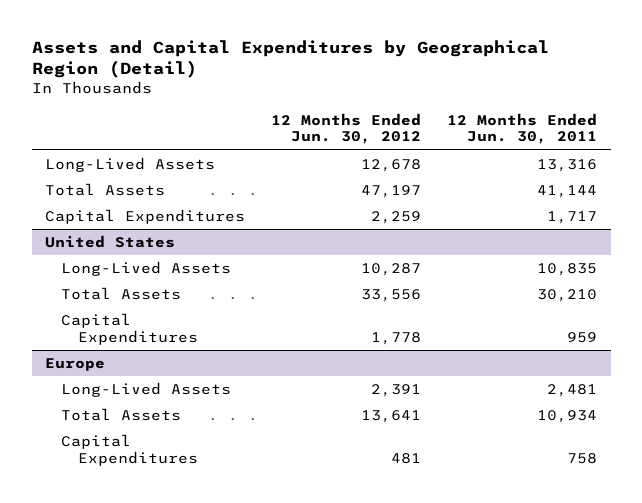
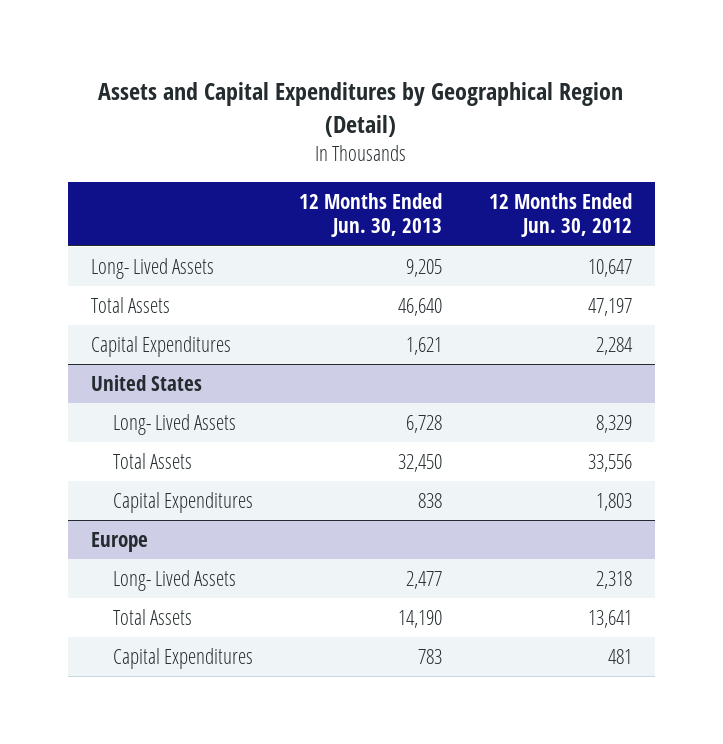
[447,112,598,145] 12 Months Ended Jun. 30, 2011 -> none
none -> [299,192,443,238] 12 Months Ended Jun. 30, 2013
[44,157,215,173] Long-Lived Assets -> [91,258,215,280] Long- Lived Assets
[361,159,422,173] 12,678 -> [587,259,632,278] 10,647
[371,211,422,225] 2,259 -> [595,337,633,356] 2,284
[61,261,232,277] Long-Lived Assets -> [113,414,237,436] Long- Lived Assets
[361,263,422,277] 10,287 -> [595,415,632,434] 8,329
[371,331,422,345] 1,778 -> [595,493,632,512] 1,803
[61,382,232,398] Long-Lived Assets -> [113,570,237,592] Long- Lived Assets
[371,384,422,398] 2,391 -> [595,571,632,590] 2,318

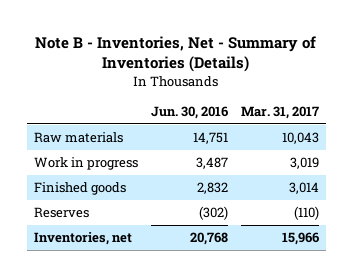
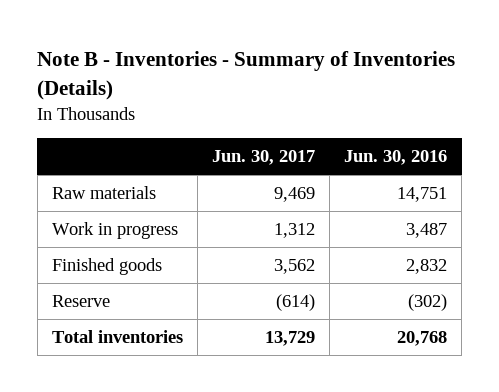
[35,35,317,73] Note B - Inventories, Net - Summary of Inventories (Details) -> [37,51,456,100] Note B - Inventories - Summary of Inventories (Details)
[241,105,320,119] Mar. 31, 2017 -> none
none -> [211,150,315,166] Jun. 30, 2017
[33,206,89,218] Reserves -> [51,295,110,308] Reserve
[33,231,132,245] Inventories, net -> [51,330,183,344] Total inventories

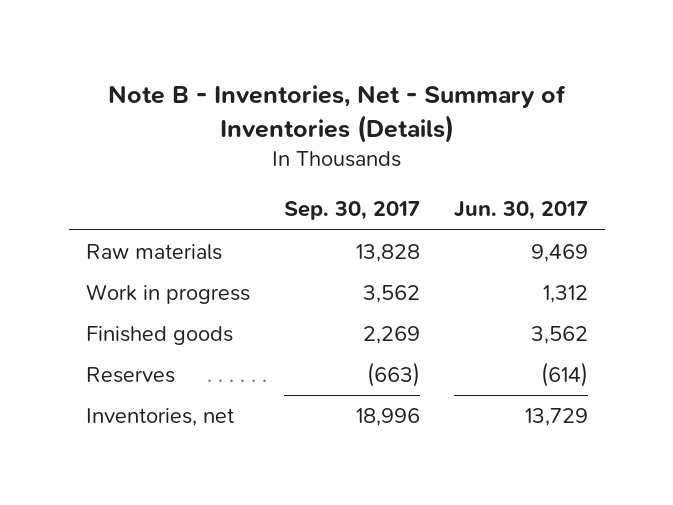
[37,51,456,100] Note B - Inventories - Summary of Inventories (Details) -> [107,84,566,143] Note B - Inventories, Net - Summary of Inventories (Details)
[344,150,448,166] Jun. 30, 2016 -> none
none -> [283,201,420,221] Sep. 30, 2017
[51,295,110,308] Reserve -> [85,367,175,384] Reserves
[51,330,183,344] Total inventories -> [85,408,234,427] Inventories, net

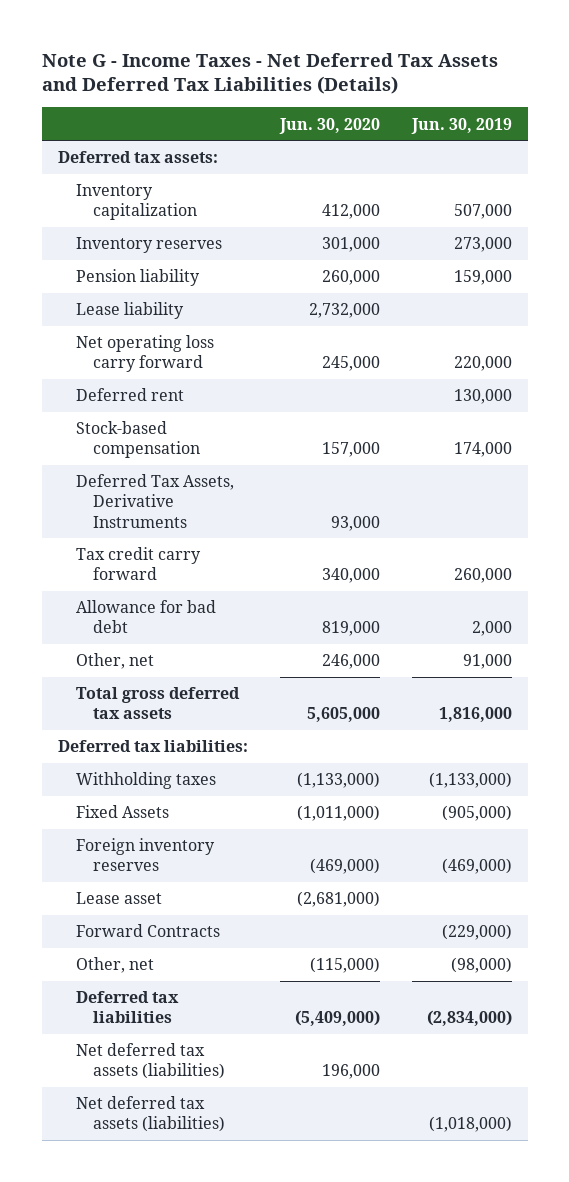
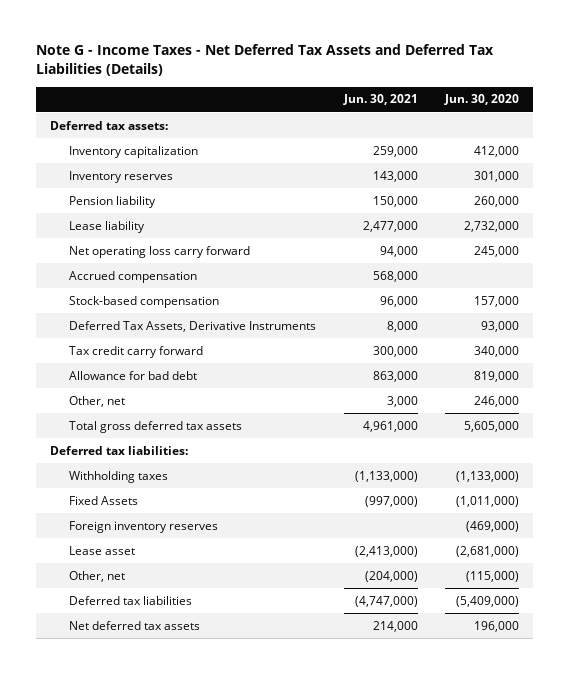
[410,117,512,134] Jun. 30, 2019 -> none
none -> [342,94,418,106] Jun. 30, 2021
[75,388,184,402] Deferred rent -> none
none -> [68,270,197,283] Accrued compensation
[75,924,220,938] Forward Contracts -> none
[75,1096,226,1133] Net deferred tax assets (liabilities) -> none
[75,1043,226,1080] Net deferred tax assets (liabilities) -> [68,620,200,630] Net deferred tax assets

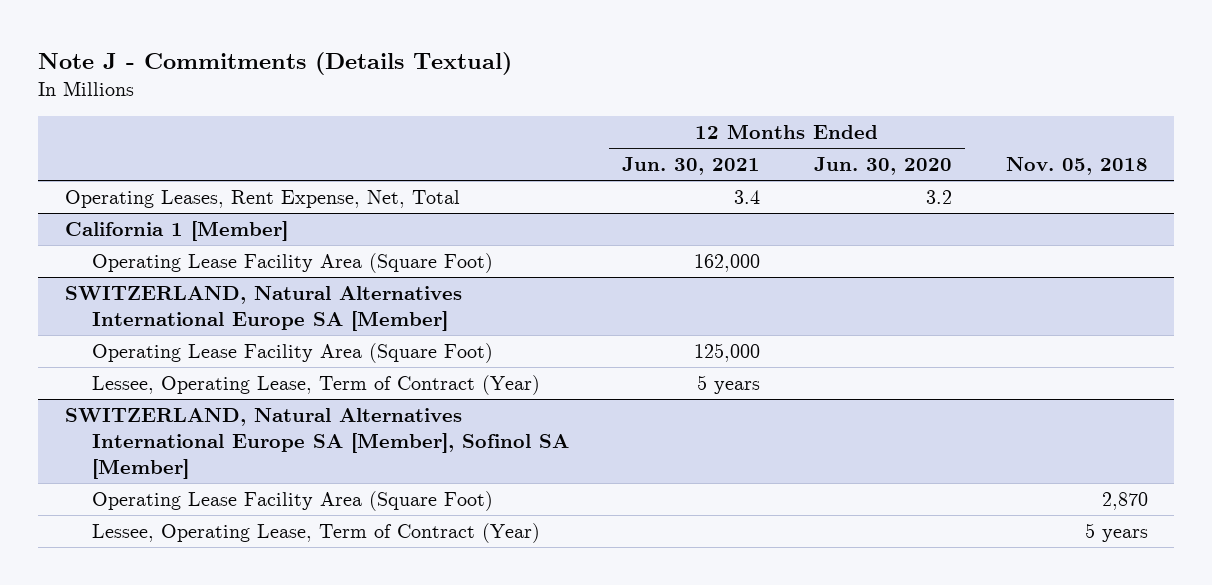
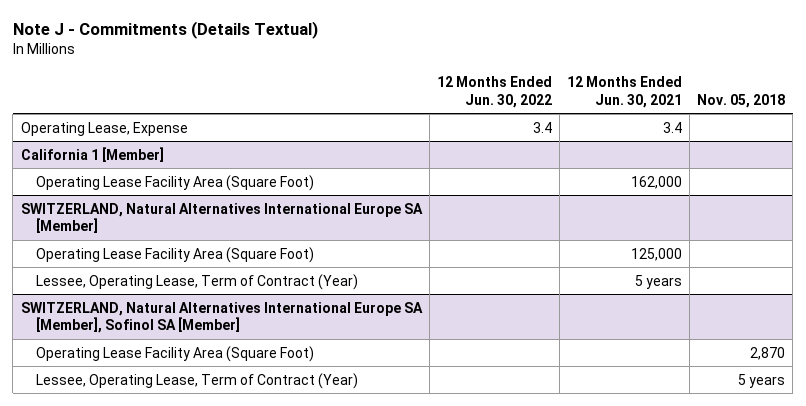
[813,157,952,176] Jun. 30, 2020 -> none
none -> [436,75,552,108] 12 Months Ended Jun. 30, 2022
[64,189,460,208] Operating Leases, Rent Expense, Net, Total -> none
none -> [20,121,188,136] Operating Lease, Expense

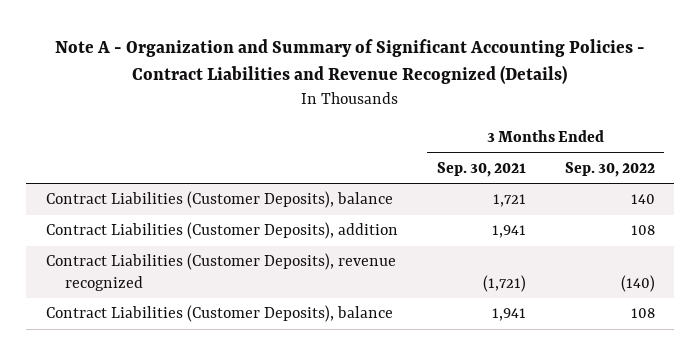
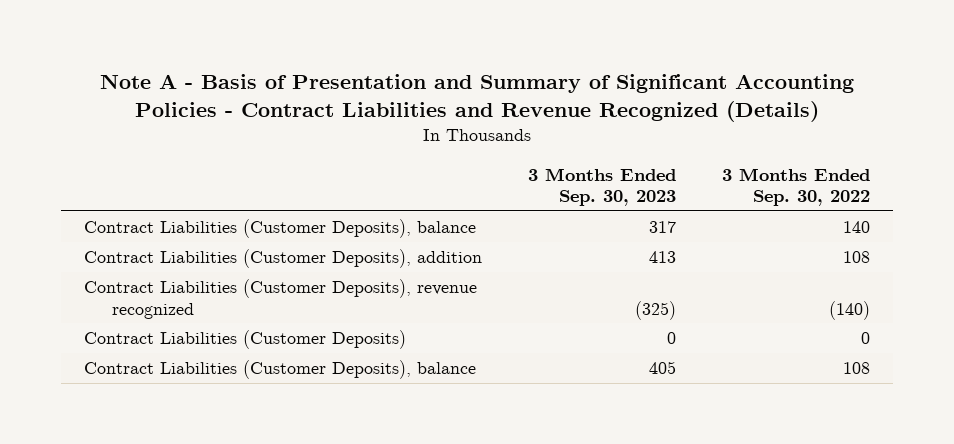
[55,39,646,85] Note A - Organization and Summary of Significant Accounting Policies - Contract Liabilities and Revenue Recognized (Details) -> [100,74,855,123] Note A - Basis of Presentation and Summary of Significant Accounting Policies - Contract Liabilities and Revenue Recognized (Details)
[436,161,526,177] Sep. 30, 2021 -> none
none -> [528,167,677,206] 3 Months Ended Sep. 30, 2023
none -> [84,330,407,350] Contract Liabilities (Customer Deposits)

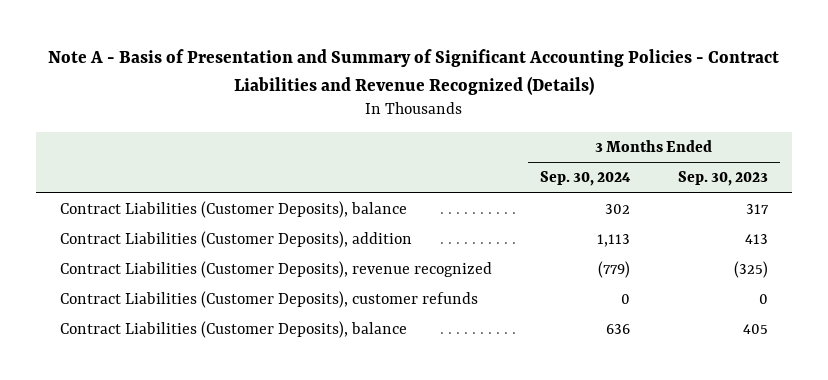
[721,167,870,206] 3 Months Ended Sep. 30, 2022 -> none
none -> [540,171,632,187] Sep. 30, 2024
[84,330,407,350] Contract Liabilities (Customer Deposits) -> [60,291,479,309] Contract Liabilities (Customer Deposits), customer refunds

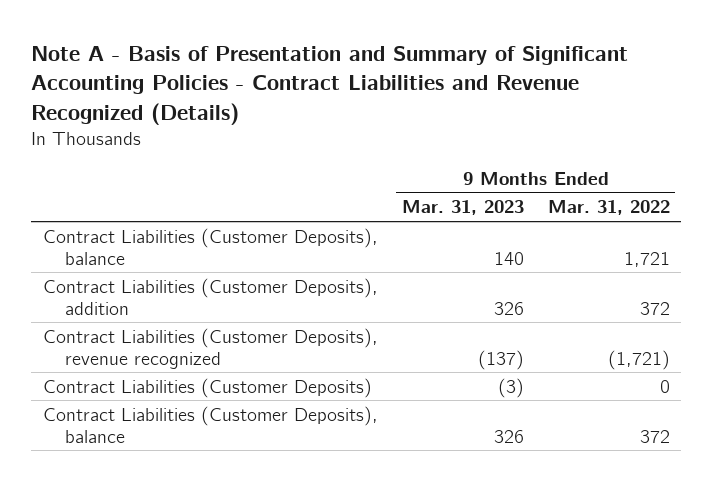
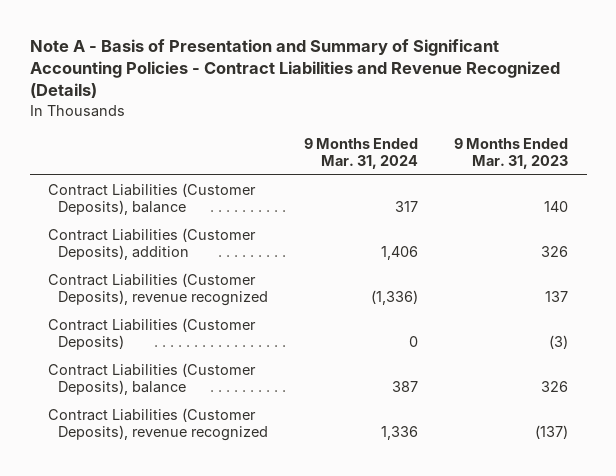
[547,200,670,216] Mar. 31, 2022 -> none
none -> [304,137,419,170] 9 Months Ended Mar. 31, 2024
none -> [47,273,269,307] Contract Liabilities (Customer Deposits), revenue recognized
[43,327,379,369] Contract Liabilities (Customer Deposits), revenue recognized -> [47,408,269,442] Contract Liabilities (Customer Deposits), revenue recognized

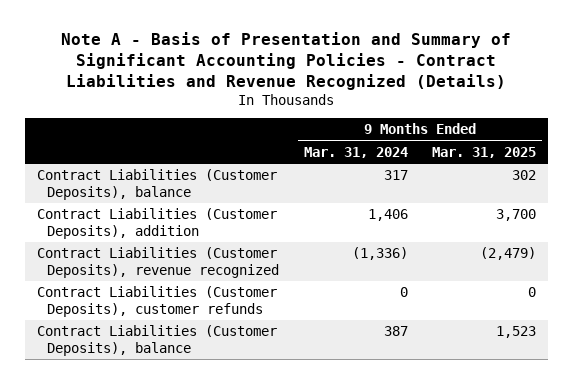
[454,137,569,170] 9 Months Ended Mar. 31, 2023 -> none
none -> [432,146,537,158] Mar. 31, 2025
[47,318,256,351] Contract Liabilities (Customer Deposits) -> [36,286,277,317] Contract Liabilities (Customer Deposits), customer refunds
[47,408,269,442] Contract Liabilities (Customer Deposits), revenue recognized -> none

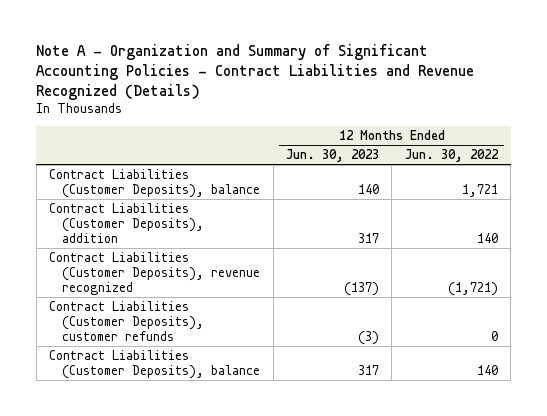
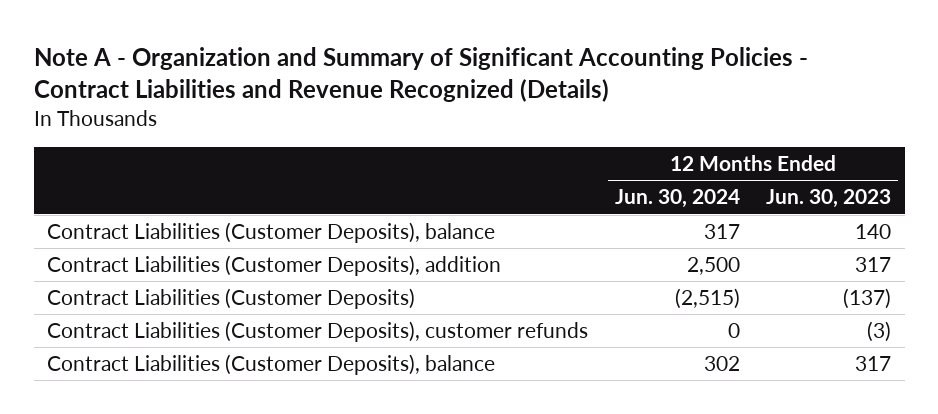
[404,149,499,163] Jun. 30, 2022 -> none
none -> [614,189,740,209] Jun. 30, 2024
[49,251,261,295] Contract Liabilities (Customer Deposits), revenue recognized -> [47,288,416,310] Contract Liabilities (Customer Deposits)

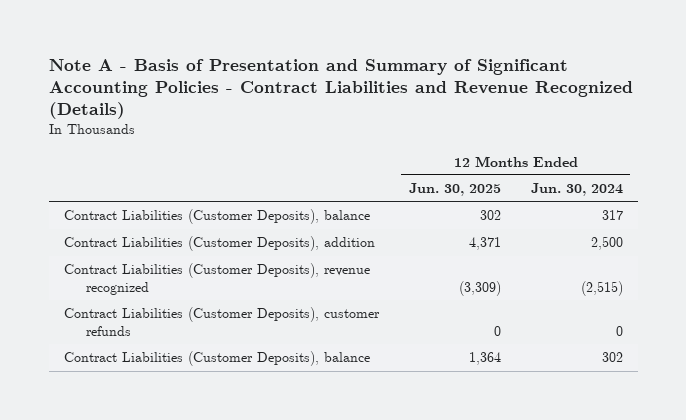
[33,47,808,103] Note A - Organization and Summary of Significant Accounting Policies - Contract Liabilities and Revenue Recognized (Details) -> [48,58,633,120] Note A - Basis of Presentation and Summary of Significant Accounting Policies - Contract Liabilities and Revenue Recognized (Details)
[766,189,892,209] Jun. 30, 2023 -> none
none -> [408,183,501,197] Jun. 30, 2025
[47,288,416,310] Contract Liabilities (Customer Deposits) -> [63,263,370,295] Contract Liabilities (Customer Deposits), revenue recognized

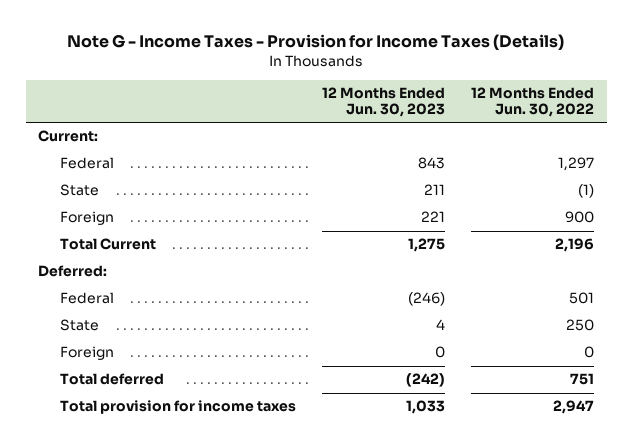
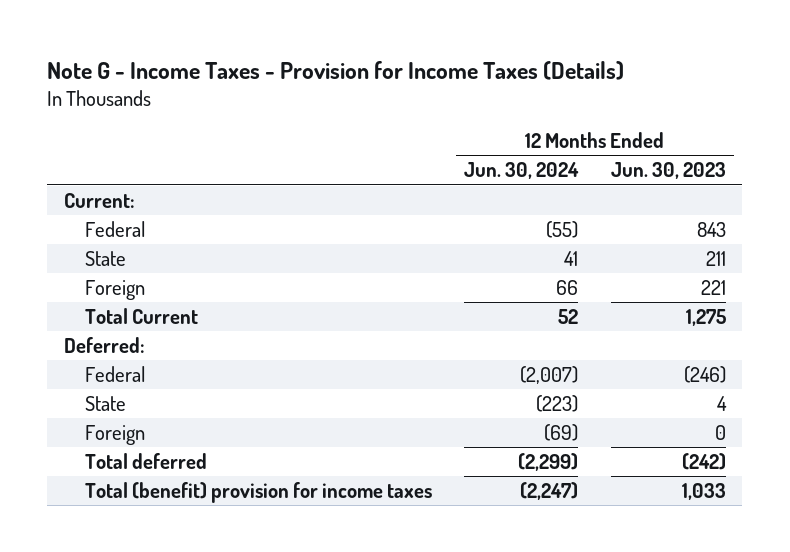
[470,86,594,118] 12 Months Ended Jun. 30, 2022 -> none
none -> [464,162,580,180] Jun. 30, 2024
[60,400,297,415] Total provision for income taxes -> [84,481,432,503] Total (benefit) provision for income taxes

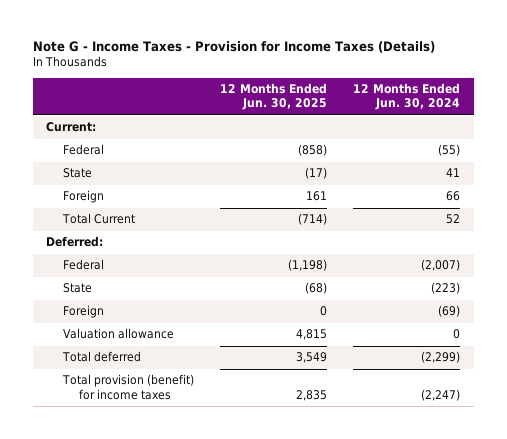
[611,162,727,180] Jun. 30, 2023 -> none
none -> [220,82,328,111] 12 Months Ended Jun. 30, 2025
none -> [62,328,174,340] Valuation allowance
[84,481,432,503] Total (benefit) provision for income taxes -> [61,374,194,400] Total provision (benefit) for income taxes

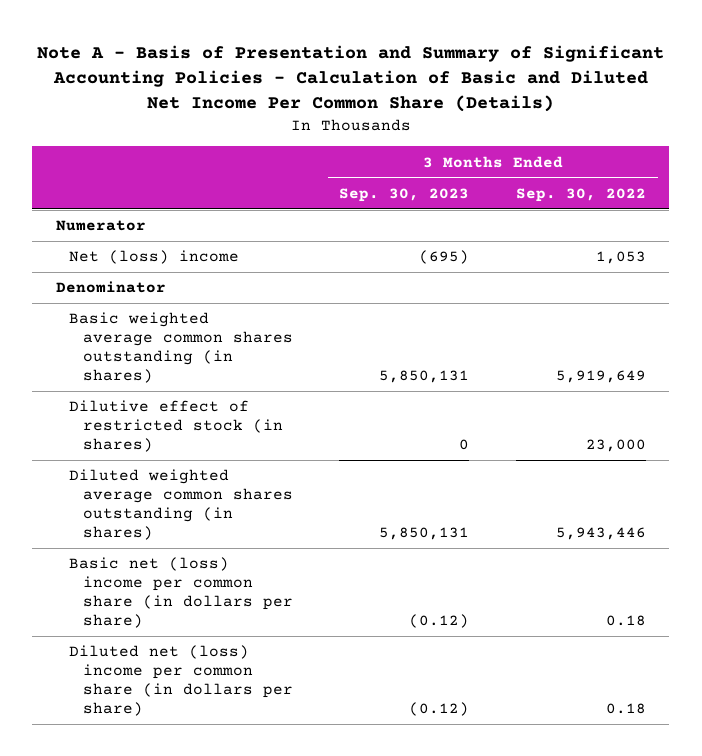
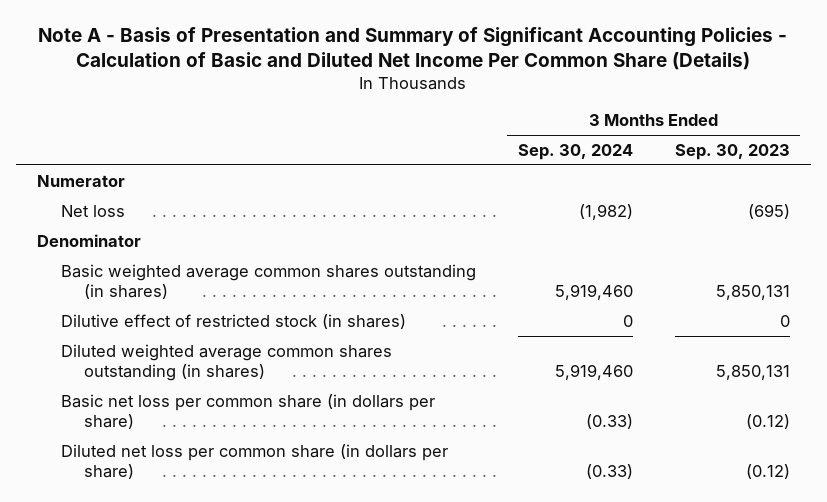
[516,187,647,202] Sep. 30, 2022 -> none
none -> [517,143,633,160] Sep. 30, 2024
[69,250,240,265] Net (loss) income -> [60,204,125,217] Net loss
[69,557,293,628] Basic net (loss) income per common share (in dollars per share) -> [60,393,435,430] Basic net loss per common share (in dollars per share)
[69,645,293,716] Diluted net (loss) income per common share (in dollars per share) -> [60,443,448,480] Diluted net loss per common share (in dollars per share)

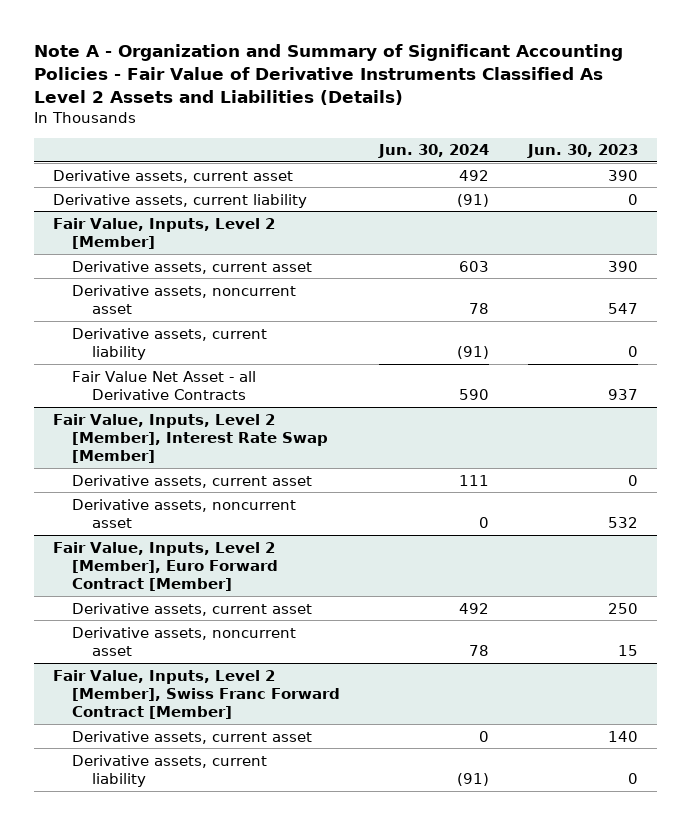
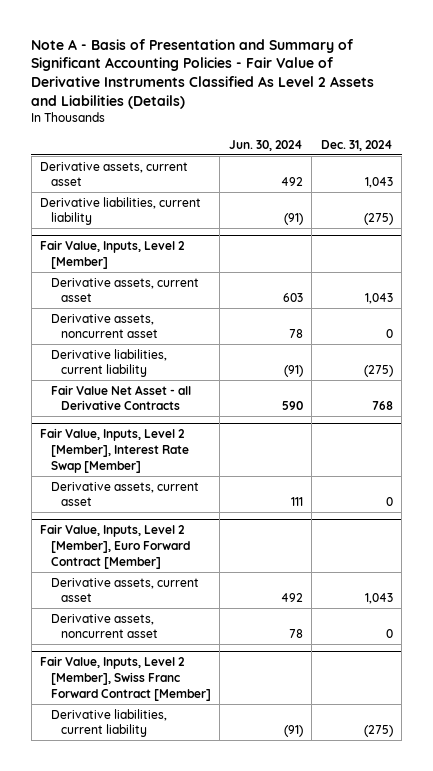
[33,43,623,105] Note A - Organization and Summary of Significant Accounting Policies - Fair Value of Derivative Instruments Classified As Level 2 Assets and Liabilities (Details) -> [31,38,375,109] Note A - Basis of Presentation and Summary of Significant Accounting Policies - Fair Value of Derivative Instruments Classified As Level 2 Assets and Liabilities (Details)
[526,144,638,159] Jun. 30, 2023 -> none
none -> [320,139,393,151] Dec. 31, 2024
[53,193,308,208] Derivative assets, current liability -> [40,196,202,226] Derivative liabilities, current liability
[72,327,268,360] Derivative assets, current liability -> [50,348,167,378] Derivative liabilities, current liability
[72,498,297,528] Derivative assets, noncurrent asset -> none
[72,730,313,744] Derivative assets, current asset -> none
[72,754,268,787] Derivative assets, current liability -> [50,708,167,738] Derivative liabilities, current liability

